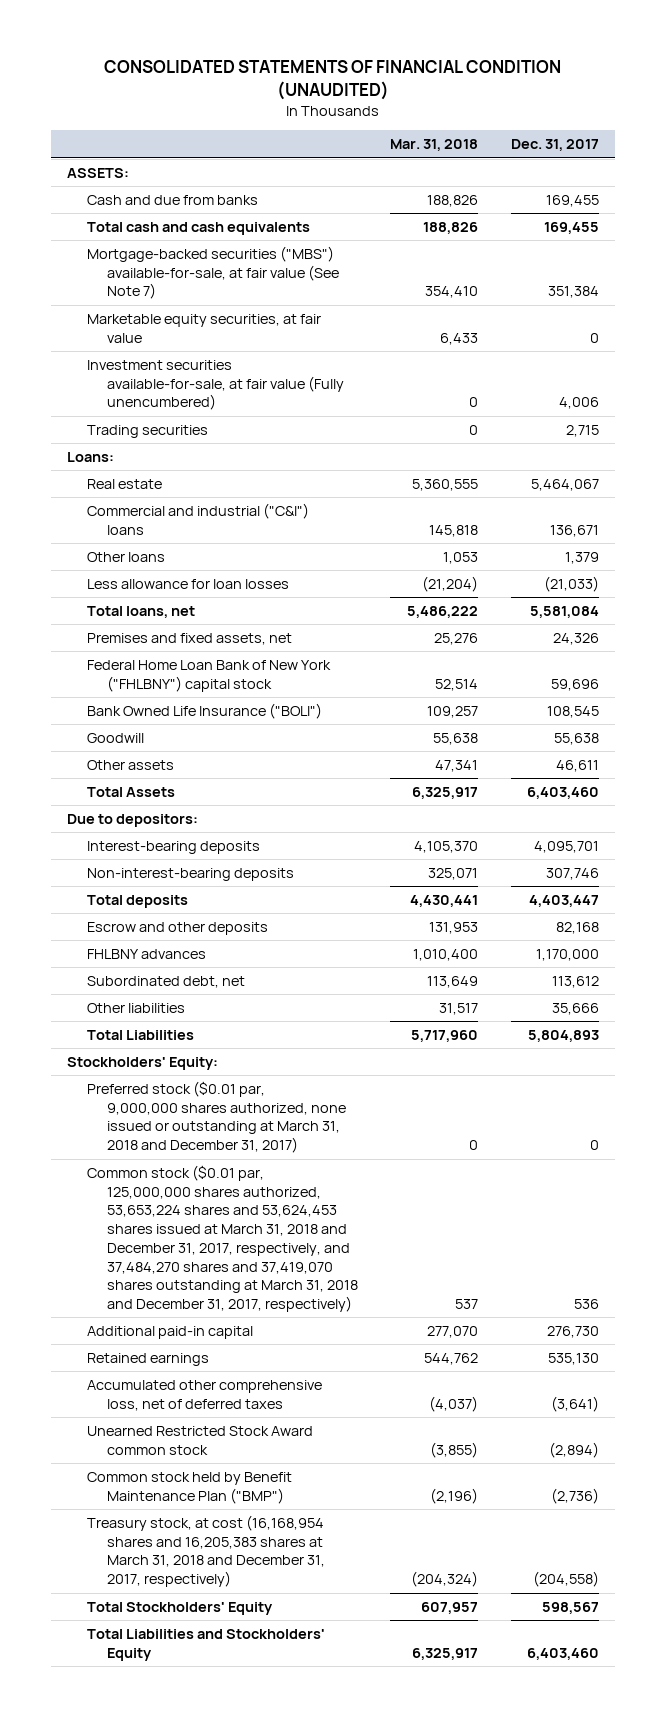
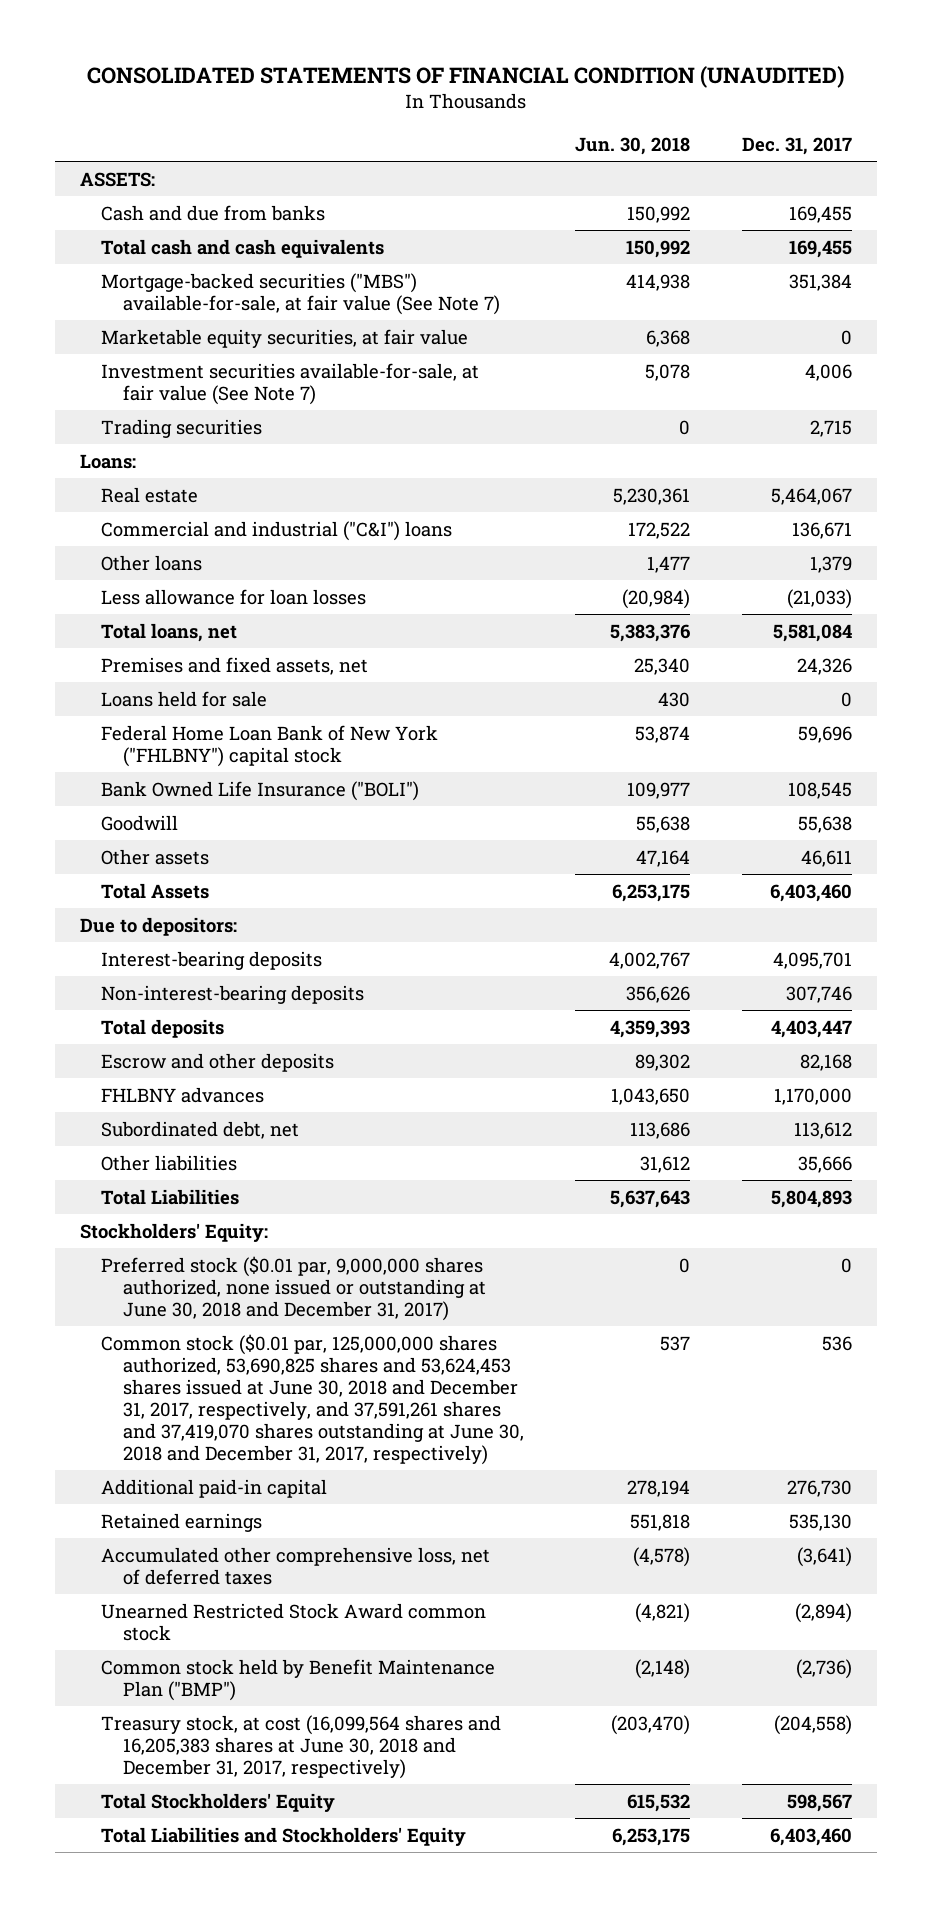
[390,139,479,152] Mar. 31, 2018 -> none
none -> [575,136,691,155] Jun. 30, 2018
[86,360,344,411] Investment securities available-for-sale, at fair value (Fully unencumbered) -> [101,362,480,405] Investment securities available-for-sale, at fair value (See Note 7)
none -> [101,690,268,707] Loans held for sale
[86,1081,346,1154] Preferred stock ($0.01 par, 9,000,000 shares authorized, none issued or outstanding at March 31, 2018 and December 31, 2017) -> [101,1255,486,1321] Preferred stock ($0.01 par, 9,000,000 shares authorized, none issued or outstanding at June 30, 2018 and December 31, 2017)
[86,1165,358,1313] Common stock ($0.01 par, 125,000,000 shares authorized, 53,653,224 shares and 53,624,453 shares issued at March 31, 2018 and December 31, 2017, respectively, and 37,484,270 shares and 37,419,070 shares outstanding at March 31, 2018 and December 31, 2017, respectively) -> [101,1333,524,1465] Common stock ($0.01 par, 125,000,000 shares authorized, 53,690,825 shares and 53,624,453 shares issued at June 30, 2018 and December 31, 2017, respectively, and 37,591,261 shares and 37,419,070 shares outstanding at June 30, 2018 and December 31, 2017, respectively)
[86,1515,325,1588] Treasury stock, at cost (16,168,954 shares and 16,205,383 shares at March 31, 2018 and December 31, 2017, respectively) -> [101,1714,502,1779] Treasury stock, at cost (16,099,564 shares and 16,205,383 shares at June 30, 2018 and December 31, 2017, respectively)

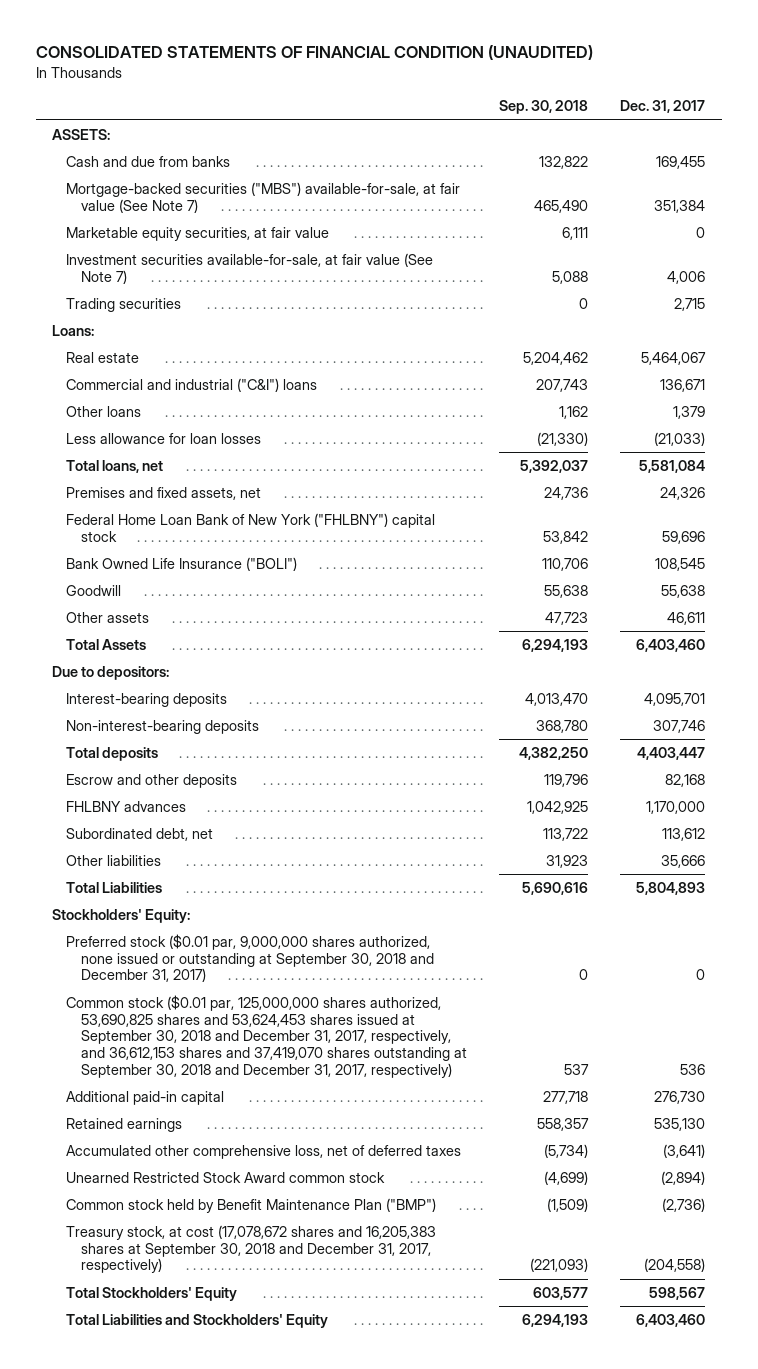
[575,136,691,155] Jun. 30, 2018 -> none
none -> [498,100,588,115] Sep. 30, 2018
[101,238,385,258] Total cash and cash equivalents -> none
[101,690,268,707] Loans held for sale -> none
[101,1255,486,1321] Preferred stock ($0.01 par, 9,000,000 shares authorized, none issued or outstanding at June 30, 2018 and December 31, 2017) -> [66,933,434,983] Preferred stock ($0.01 par, 9,000,000 shares authorized, none issued or outstanding at September 30, 2018 and December 31, 2017)
[101,1333,524,1465] Common stock ($0.01 par, 125,000,000 shares authorized, 53,690,825 shares and 53,624,453 shares issued at June 30, 2018 and December 31, 2017, respectively, and 37,591,261 shares and 37,419,070 shares outstanding at June 30, 2018 and December 31, 2017, respectively) -> [66,994,467,1078] Common stock ($0.01 par, 125,000,000 shares authorized, 53,690,825 shares and 53,624,453 shares issued at September 30, 2018 and December 31, 2017, respectively, and 36,612,153 shares and 37,419,070 shares outstanding at September 30, 2018 and December 31, 2017, respectively)
[101,1714,502,1779] Treasury stock, at cost (16,099,564 shares and 16,205,383 shares at June 30, 2018 and December 31, 2017, respectively) -> [66,1224,437,1274] Treasury stock, at cost (17,078,672 shares and 16,205,383 shares at September 30, 2018 and December 31, 2017, respectively)

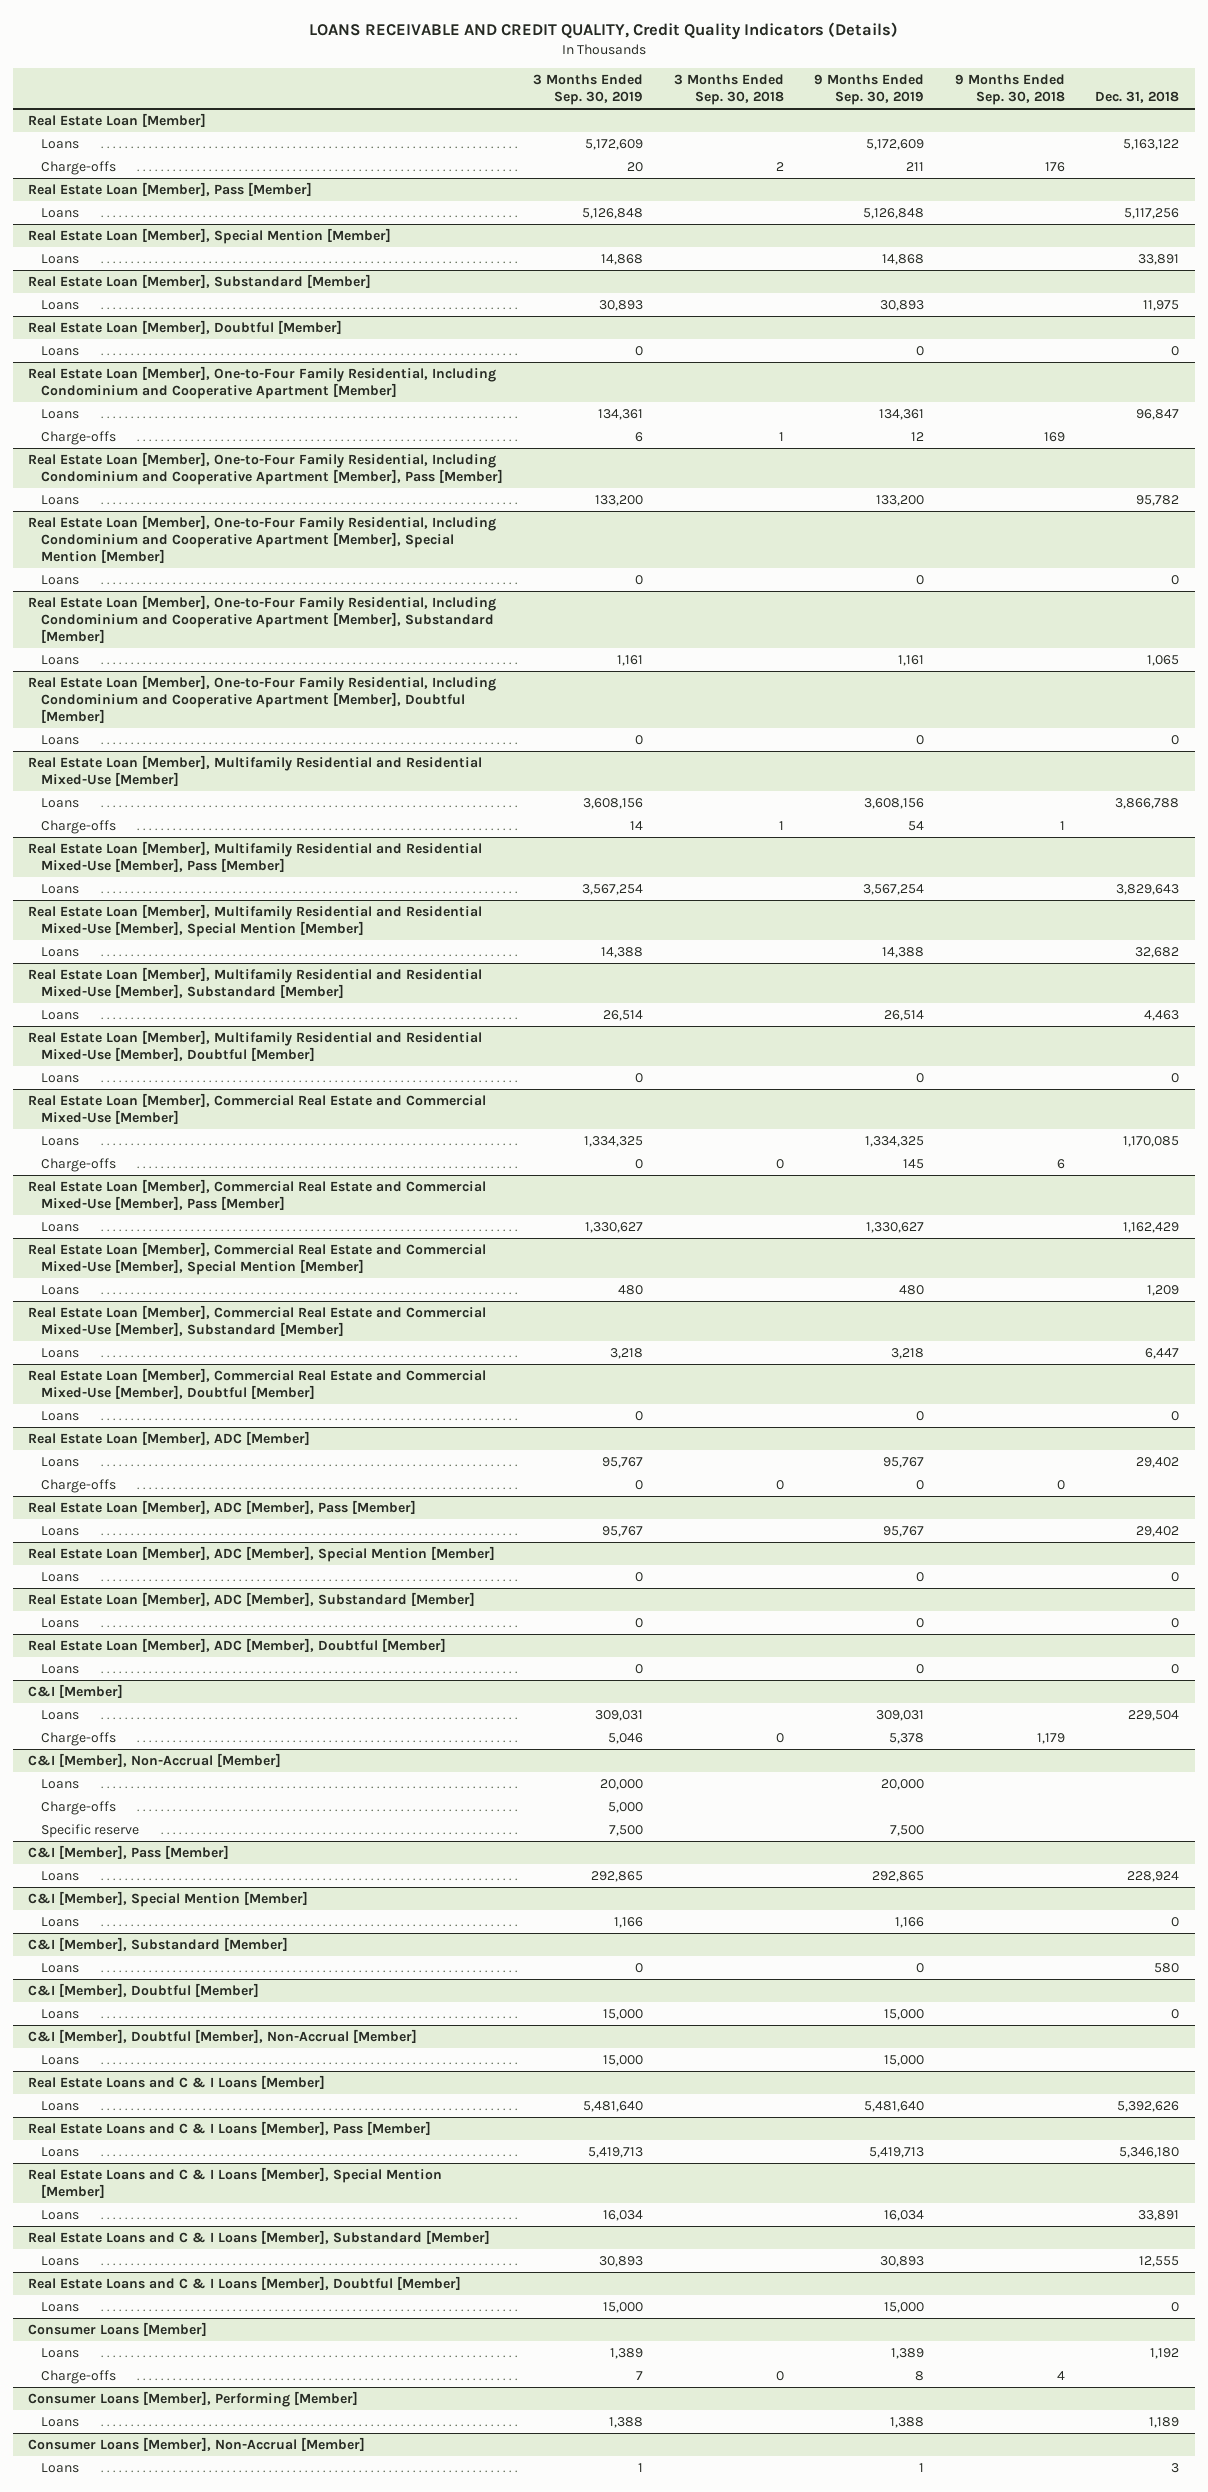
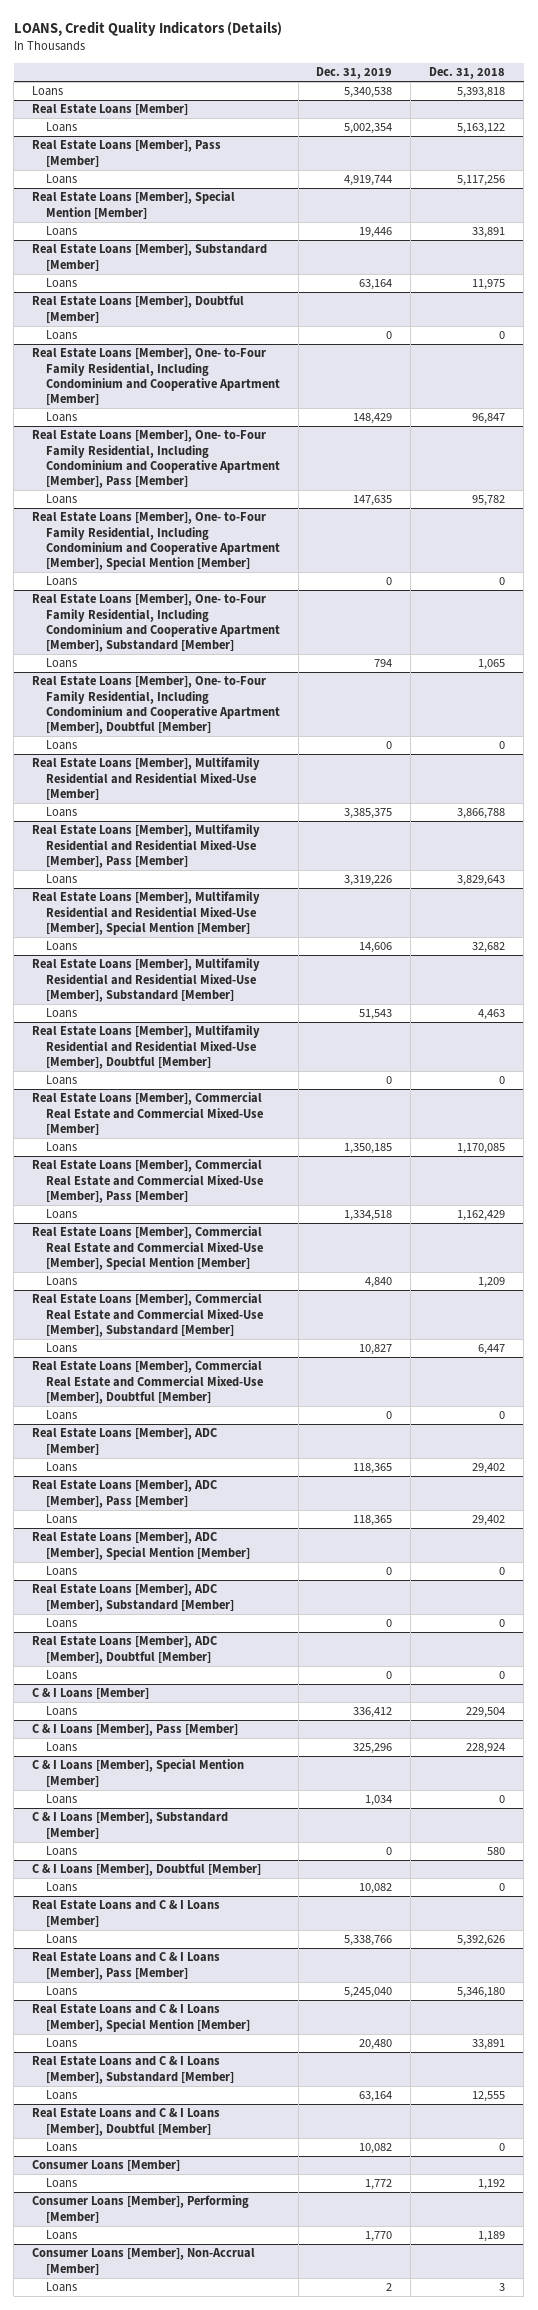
[308,21,898,40] LOANS RECEIVABLE AND CREDIT QUALITY, Credit Quality Indicators (Details) -> [13,21,282,37] LOANS, Credit Quality Indicators (Details)
[533,74,644,106] 3 Months Ended Sep. 30, 2019 -> none
[673,74,784,106] 3 Months Ended Sep. 30, 2018 -> none
[814,74,925,106] 9 Months Ended Sep. 30, 2019 -> none
[954,74,1065,106] 9 Months Ended Sep. 30, 2018 -> none
none -> [316,67,393,80] Dec. 31, 2019
none -> [32,86,64,97] Loans
[28,113,207,128] Real Estate Loan [Member] -> [32,104,189,116] Real Estate Loans [Member]
[40,161,116,176] Charge-offs -> none
[28,182,313,197] Real Estate Loan [Member], Pass [Member] -> [32,140,222,167] Real Estate Loans [Member], Pass [Member]
[28,228,392,245] Real Estate Loan [Member], Special Mention [Member] -> [32,191,236,219] Real Estate Loans [Member], Special Mention [Member]
[28,274,372,289] Real Estate Loan [Member], Substandard [Member] -> [32,244,268,271] Real Estate Loans [Member], Substandard [Member]
[28,320,343,335] Real Estate Loan [Member], Doubtful [Member] -> [32,295,245,323] Real Estate Loans [Member], Doubtful [Member]
[28,366,497,399] Real Estate Loan [Member], One-to-Four Family Residential, Including Condominium and Cooperative Apartment [Member] -> [32,348,280,406] Real Estate Loans [Member], One- to-Four Family Residential, Including Condominium and Cooperative Apartment [Member]
[40,431,116,446] Charge-offs -> none
[28,452,503,485] Real Estate Loan [Member], One-to-Four Family Residential, Including Condominium and Cooperative Apartment [Member], Pass [Member] -> [32,430,280,489] Real Estate Loans [Member], One- to-Four Family Residential, Including Condominium and Cooperative Apartment [Member], Pass [Member]
[28,515,497,563] Real Estate Loan [Member], One-to-Four Family Residential, Including Condominium and Cooperative Apartment [Member], Special Mention [Member] -> [32,512,280,571] Real Estate Loans [Member], One- to-Four Family Residential, Including Condominium and Cooperative Apartment [Member], Special Mention [Member]
[28,595,497,643] Real Estate Loan [Member], One-to-Four Family Residential, Including Condominium and Cooperative Apartment [Member], Substandard [Member] -> [32,594,280,653] Real Estate Loans [Member], One- to-Four Family Residential, Including Condominium and Cooperative Apartment [Member], Substandard [Member]
[28,675,497,723] Real Estate Loan [Member], One-to-Four Family Residential, Including Condominium and Cooperative Apartment [Member], Doubtful [Member] -> [32,676,280,735] Real Estate Loans [Member], One- to-Four Family Residential, Including Condominium and Cooperative Apartment [Member], Doubtful [Member]
[28,755,483,786] Real Estate Loan [Member], Multifamily Residential and Residential Mixed-Use [Member] -> [32,757,261,800] Real Estate Loans [Member], Multifamily Residential and Residential Mixed-Use [Member]
[40,820,116,835] Charge-offs -> none
[28,841,483,872] Real Estate Loan [Member], Multifamily Residential and Residential Mixed-Use [Member], Pass [Member] -> [32,824,261,868] Real Estate Loans [Member], Multifamily Residential and Residential Mixed-Use [Member], Pass [Member]
[28,904,483,937] Real Estate Loan [Member], Multifamily Residential and Residential Mixed-Use [Member], Special Mention [Member] -> [32,891,261,935] Real Estate Loans [Member], Multifamily Residential and Residential Mixed-Use [Member], Special Mention [Member]
[28,967,483,998] Real Estate Loan [Member], Multifamily Residential and Residential Mixed-Use [Member], Substandard [Member] -> [32,958,261,1002] Real Estate Loans [Member], Multifamily Residential and Residential Mixed-Use [Member], Substandard [Member]
[28,1030,483,1061] Real Estate Loan [Member], Multifamily Residential and Residential Mixed-Use [Member], Doubtful [Member] -> [32,1025,261,1069] Real Estate Loans [Member], Multifamily Residential and Residential Mixed-Use [Member], Doubtful [Member]
[28,1093,487,1124] Real Estate Loan [Member], Commercial Real Estate and Commercial Mixed-Use [Member] -> [32,1092,263,1135] Real Estate Loans [Member], Commercial Real Estate and Commercial Mixed-Use [Member]
[40,1158,116,1173] Charge-offs -> none
[28,1179,487,1210] Real Estate Loan [Member], Commercial Real Estate and Commercial Mixed-Use [Member], Pass [Member] -> [32,1159,263,1203] Real Estate Loans [Member], Commercial Real Estate and Commercial Mixed-Use [Member], Pass [Member]
[28,1242,487,1275] Real Estate Loan [Member], Commercial Real Estate and Commercial Mixed-Use [Member], Special Mention [Member] -> [32,1226,263,1270] Real Estate Loans [Member], Commercial Real Estate and Commercial Mixed-Use [Member], Special Mention [Member]
[28,1305,487,1336] Real Estate Loan [Member], Commercial Real Estate and Commercial Mixed-Use [Member], Substandard [Member] -> [32,1293,263,1337] Real Estate Loans [Member], Commercial Real Estate and Commercial Mixed-Use [Member], Substandard [Member]
[28,1368,487,1399] Real Estate Loan [Member], Commercial Real Estate and Commercial Mixed-Use [Member], Doubtful [Member] -> [32,1360,263,1404] Real Estate Loans [Member], Commercial Real Estate and Commercial Mixed-Use [Member], Doubtful [Member]
[28,1431,311,1446] Real Estate Loan [Member], ADC [Member] -> [32,1428,218,1455] Real Estate Loans [Member], ADC [Member]
[40,1479,116,1494] Charge-offs -> none
[28,1500,417,1515] Real Estate Loan [Member], ADC [Member], Pass [Member] -> [32,1480,218,1508] Real Estate Loans [Member], ADC [Member], Pass [Member]
[28,1546,496,1563] Real Estate Loan [Member], ADC [Member], Special Mention [Member] -> [32,1532,250,1560] Real Estate Loans [Member], ADC [Member], Special Mention [Member]
[28,1592,476,1607] Real Estate Loan [Member], ADC [Member], Substandard [Member] -> [32,1584,234,1612] Real Estate Loans [Member], ADC [Member], Substandard [Member]
[28,1638,447,1653] Real Estate Loan [Member], ADC [Member], Doubtful [Member] -> [32,1636,218,1664] Real Estate Loans [Member], ADC [Member], Doubtful [Member]
[28,1684,124,1699] C&I [Member] -> [32,1688,150,1700] C & I Loans [Member]
[40,1732,116,1747] Charge-offs -> none
[28,1753,282,1768] C&I [Member], Non-Accrual [Member] -> none
[40,1779,79,1790] Loans -> none
[40,1801,116,1816] Charge-offs -> none
[40,1824,139,1839] Specific reserve -> none
[28,1845,230,1860] C&I [Member], Pass [Member] -> [32,1724,239,1737] C & I Loans [Member], Pass [Member]
[28,1891,309,1908] C&I [Member], Special Mention [Member] -> [32,1759,245,1787] C & I Loans [Member], Special Mention [Member]
[28,1937,289,1952] C&I [Member], Substandard [Member] -> [32,1812,229,1839] C & I Loans [Member], Substandard [Member]
[28,1983,260,1998] C&I [Member], Doubtful [Member] -> [32,1863,262,1877] C & I Loans [Member], Doubtful [Member]
[28,2029,418,2044] C&I [Member], Doubtful [Member], Non-Accrual [Member] -> none
[40,2055,79,2066] Loans -> none
[40,2370,116,2385] Charge-offs -> none

